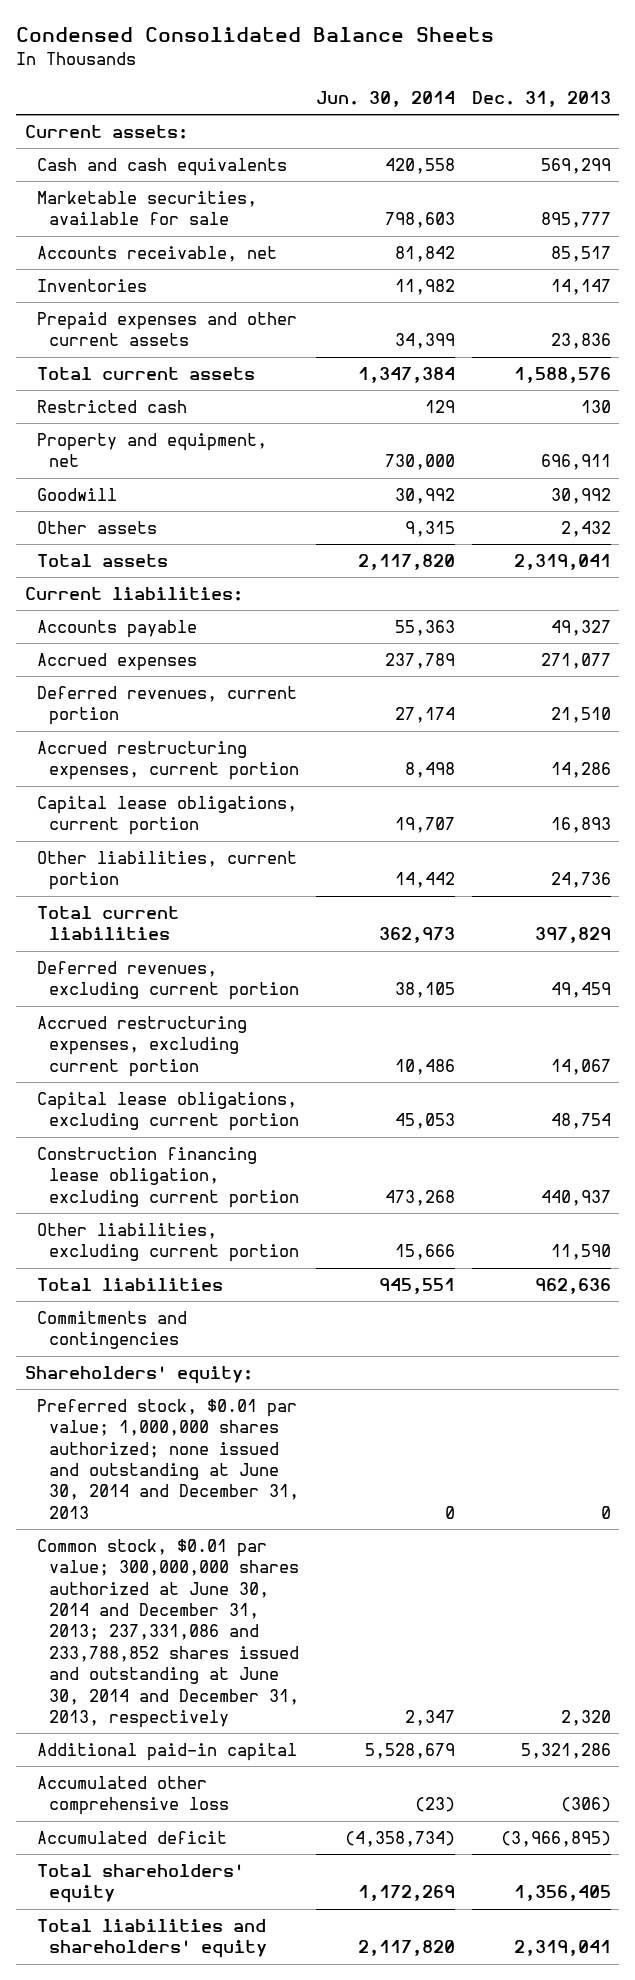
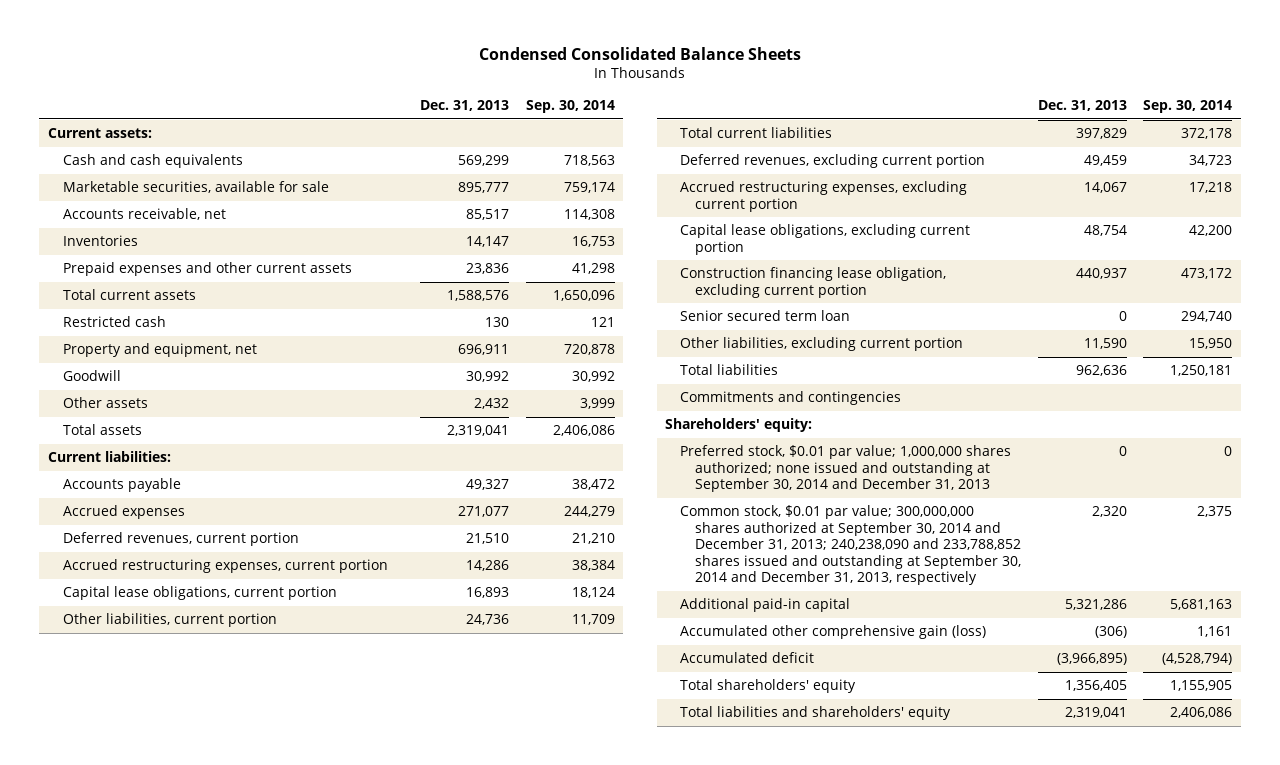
[315,91,455,108] Jun. 30, 2014 -> none
none -> [525,100,615,114] Sep. 30, 2014
none -> [680,310,851,322] Senior secured term loan
[36,1398,299,1519] Preferred stock, $0.01 par value; 1,000,000 shares authorized; none issued and outstanding at June 30, 2014 and December 31, 2013 -> [680,445,1012,493] Preferred stock, $0.01 par value; 1,000,000 shares authorized; none issued and outstanding at September 30, 2014 and December 31, 2013
[36,1538,299,1729] Common stock, $0.01 par value; 300,000,000 shares authorized at June 30, 2014 and December 31, 2013; 237,331,086 and 233,788,852 shares issued and outstanding at June 30, 2014 and December 31, 2013, respectively -> [680,505,1022,586] Common stock, $0.01 par value; 300,000,000 shares authorized at September 30, 2014 and December 31, 2013; 240,238,090 and 233,788,852 shares issued and outstanding at September 30, 2014 and December 31, 2013, respectively
[36,1775,229,1816] Accumulated other comprehensive loss -> [680,625,987,640] Accumulated other comprehensive gain (loss)

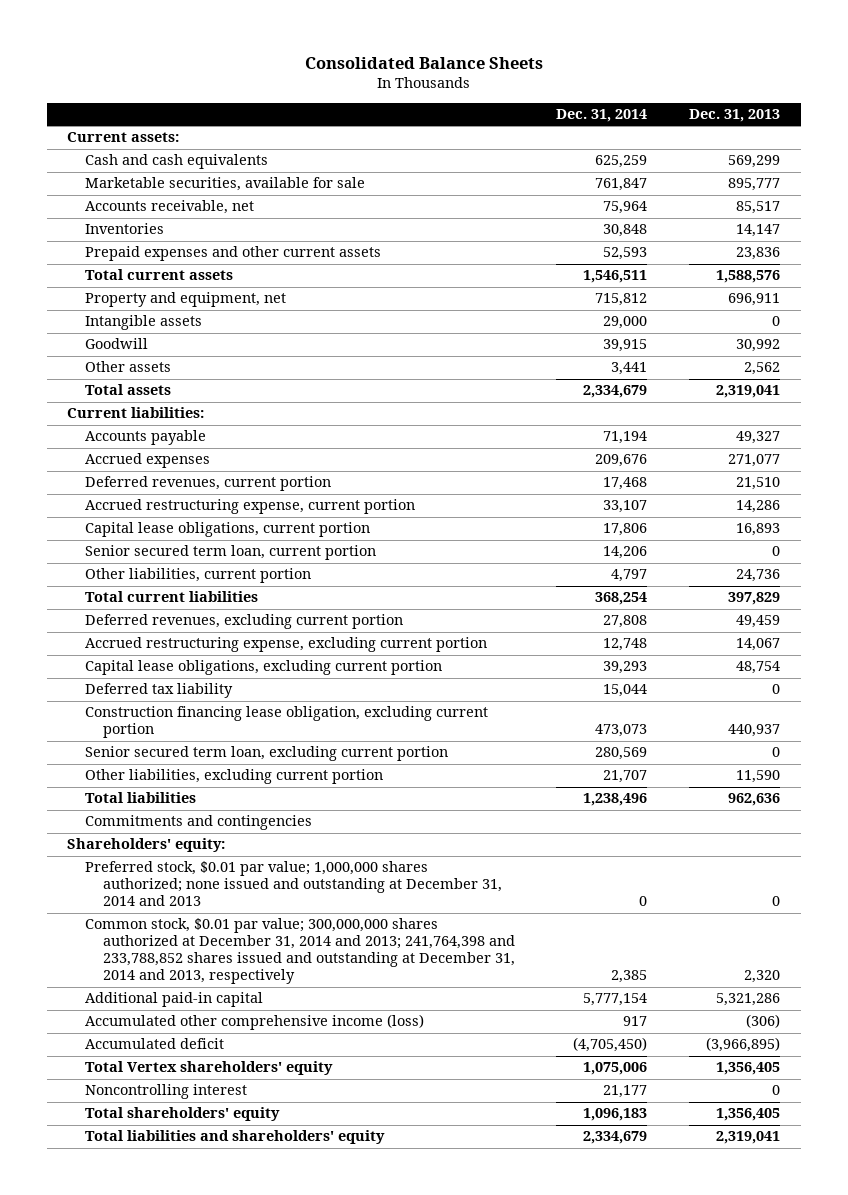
[478,47,801,61] Condensed Consolidated Balance Sheets -> [304,56,543,69] Consolidated Balance Sheets
[525,100,615,114] Sep. 30, 2014 -> none
none -> [556,109,648,123] Dec. 31, 2014
[62,316,166,328] Restricted cash -> none
none -> [84,315,202,331] Intangible assets
[474,398,510,410] 2,432 -> [744,362,781,376] 2,562
[62,559,388,574] Accrued restructuring expenses, current portion -> [84,499,415,515] Accrued restructuring expense, current portion
none -> [84,545,376,561] Senior secured term loan, current portion
[680,181,968,212] Accrued restructuring expenses, excluding current portion -> [84,637,487,653] Accrued restructuring expense, excluding current portion
none -> [84,683,233,699] Deferred tax liability
[680,310,851,322] Senior secured term loan -> [84,746,448,762] Senior secured term loan, excluding current portion
[680,445,1012,493] Preferred stock, $0.01 par value; 1,000,000 shares authorized; none issued and outstanding at September 30, 2014 and December 31, 2013 -> [84,861,502,907] Preferred stock, $0.01 par value; 1,000,000 shares authorized; none issued and outstanding at December 31, 2014 and 2013
[680,505,1022,586] Common stock, $0.01 par value; 300,000,000 shares authorized at September 30, 2014 and December 31, 2013; 240,238,090 and 233,788,852 shares issued and outstanding at September 30, 2014 and December 31, 2013, respectively -> [84,918,515,985] Common stock, $0.01 par value; 300,000,000 shares authorized at December 31, 2014 and 2013; 241,764,398 and 233,788,852 shares issued and outstanding at December 31, 2014 and 2013, respectively
[680,625,987,640] Accumulated other comprehensive gain (loss) -> [84,1014,424,1031] Accumulated other comprehensive income (loss)
none -> [84,1061,333,1076] Total Vertex shareholders' equity
none -> [84,1084,247,1100] Noncontrolling interest

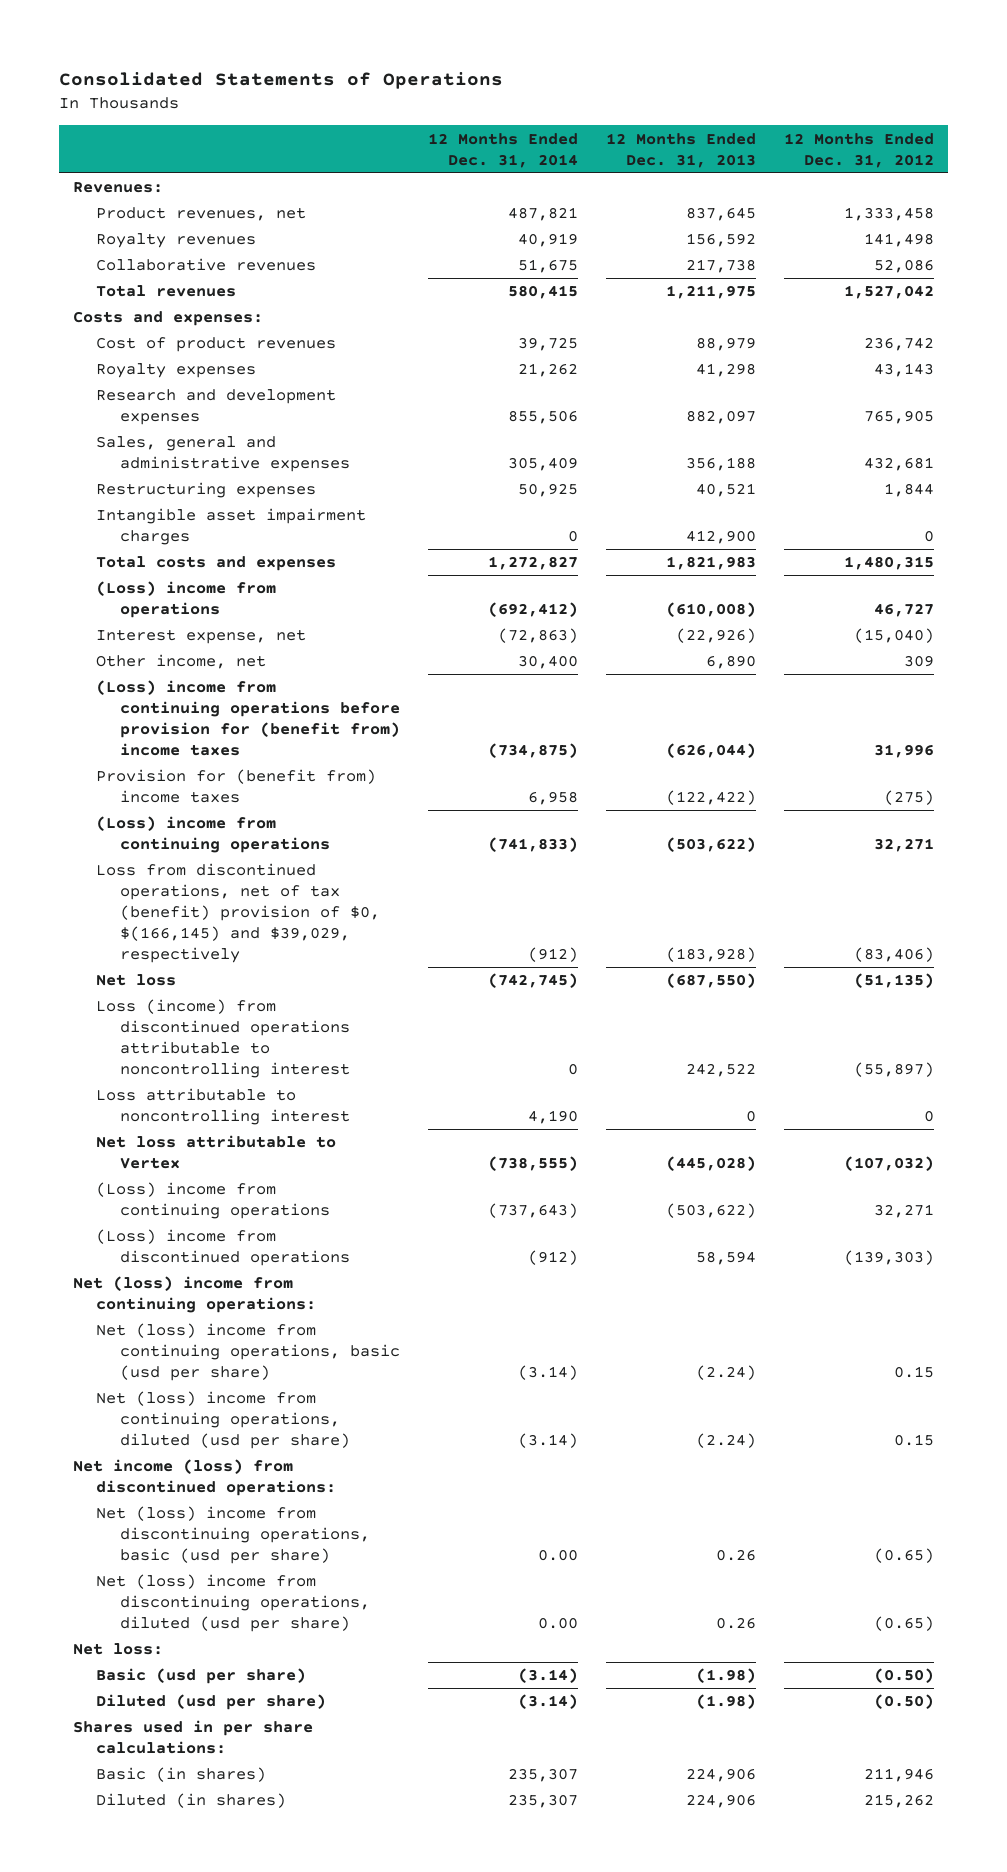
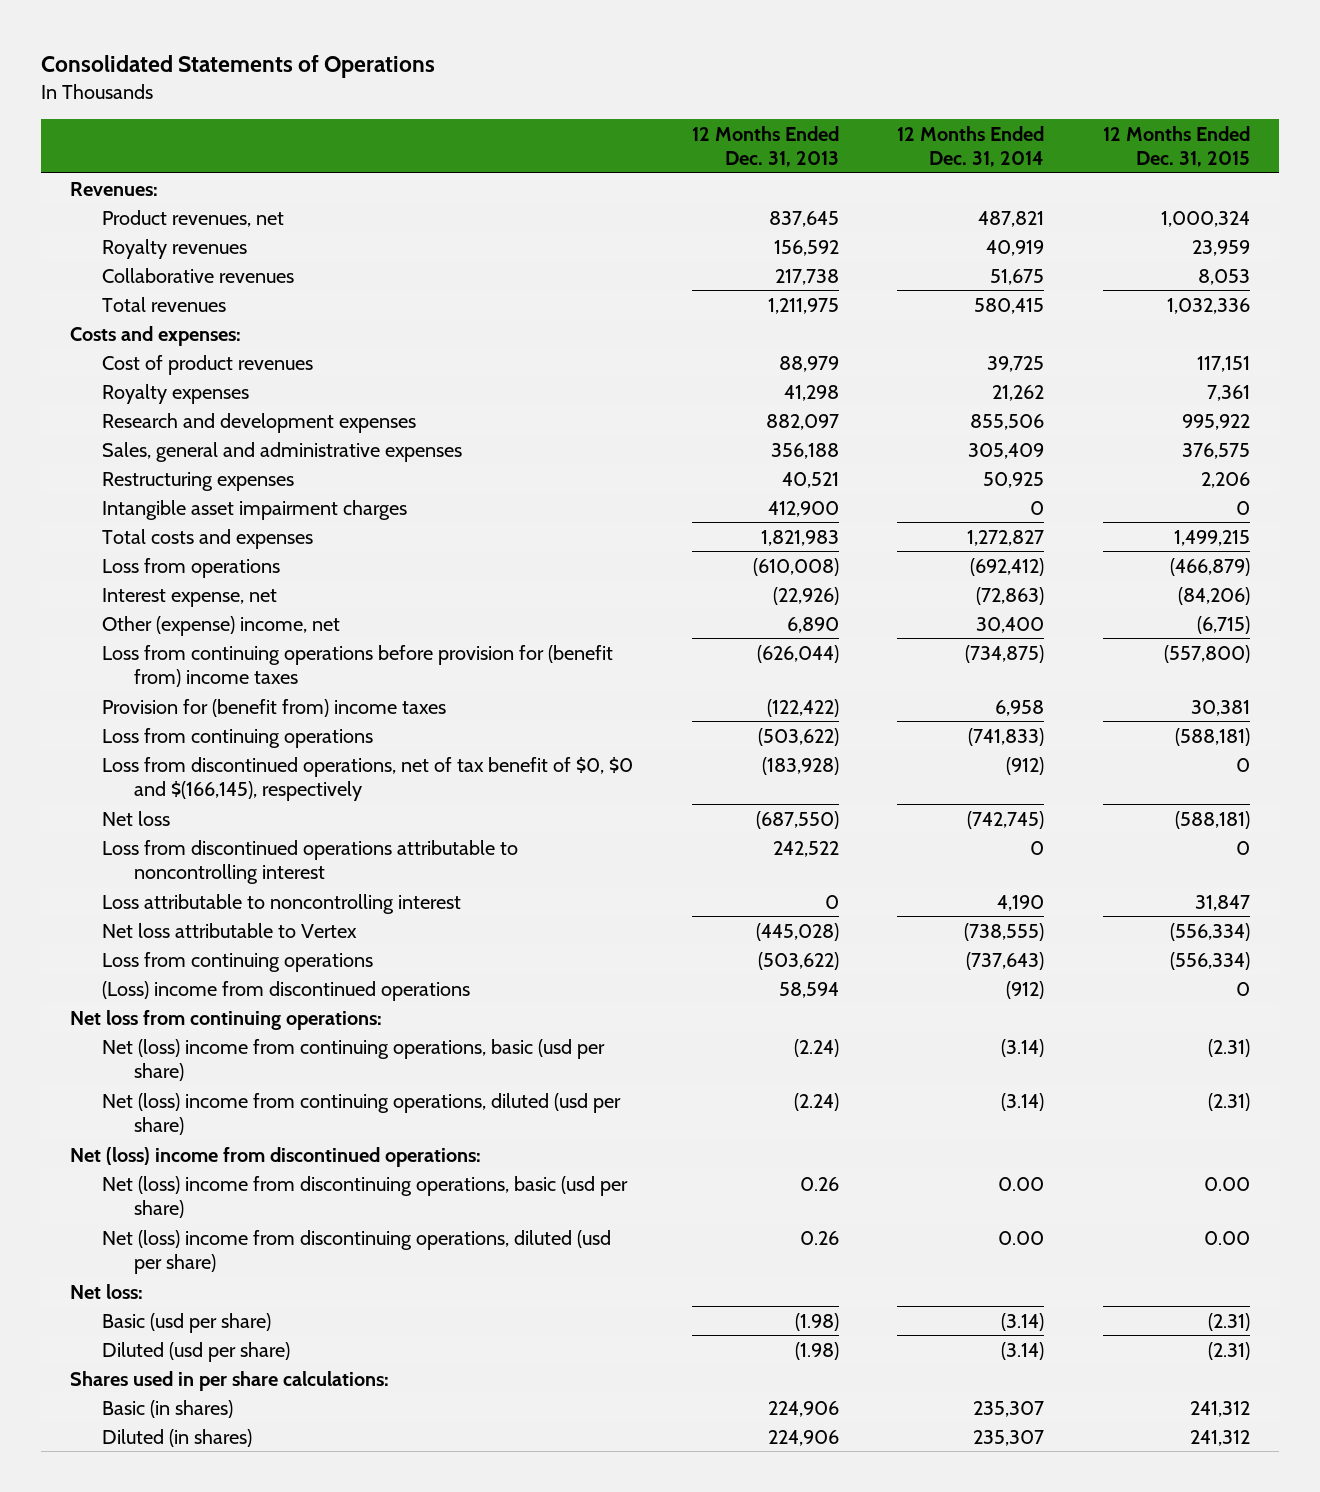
[783,132,934,168] 12 Months Ended Dec. 31, 2012 -> none
none -> [1102,125,1250,168] 12 Months Ended Dec. 31, 2015
[96,581,277,619] (Loss) income from operations -> [102,557,281,578] Loss from operations
[96,654,267,670] Other income, net -> [102,615,341,636] Other (expense) income, net
[96,680,400,756] (Loss) income from continuing operations before provision for (benefit from) income taxes -> [102,644,614,688] Loss from continuing operations before provision for (benefit from) income taxes
[96,816,330,854] (Loss) income from continuing operations -> [102,727,374,748] Loss from continuing operations
[96,863,380,963] Loss from discontinued operations, net of tax (benefit) provision of $0, $(166,145) and $39,029, respectively -> [102,756,634,802] Loss from discontinued operations, net of tax benefit of $0, $0 and $(166,145), respectively
[96,999,350,1078] Loss (income) from discontinued operations attributable to noncontrolling interest -> [102,839,519,885] Loss from discontinued operations attributable to noncontrolling interest
[96,1182,330,1220] (Loss) income from continuing operations -> [102,951,374,972] Loss from continuing operations
[72,1276,317,1314] Net (loss) income from continuing operations: -> [70,1009,383,1030] Net loss from continuing operations:
[72,1459,337,1497] Net income (loss) from discontinued operations: -> [70,1146,482,1167] Net (loss) income from discontinued operations:

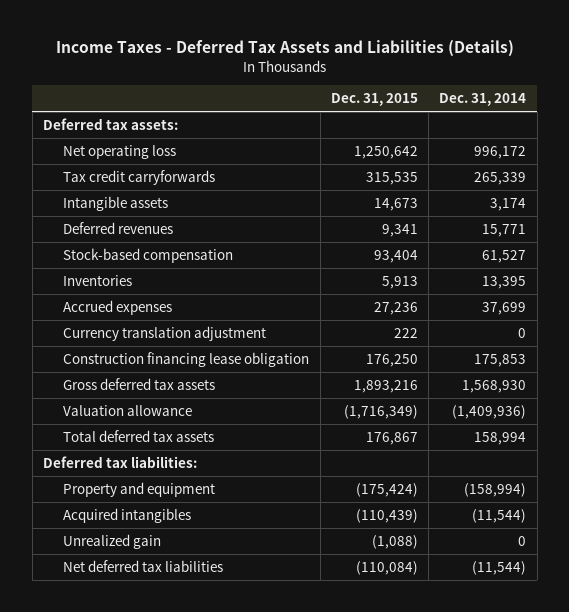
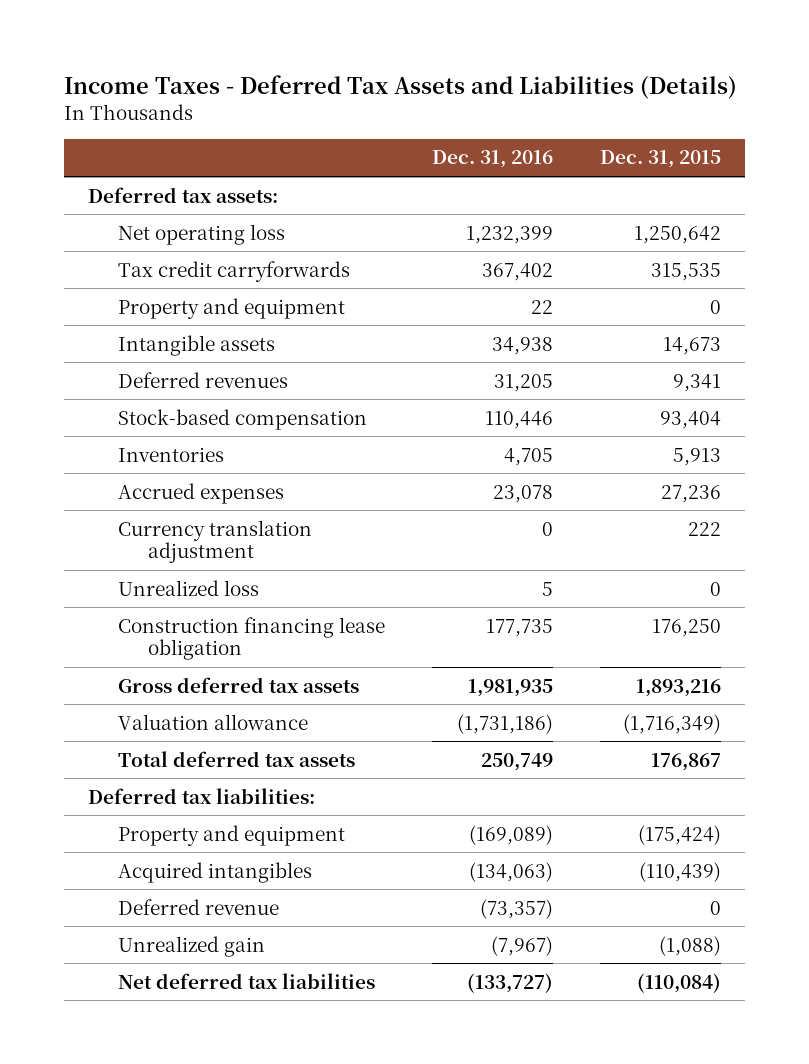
[439,93,527,107] Dec. 31, 2014 -> none
none -> [432,150,554,169] Dec. 31, 2016
none -> [117,297,345,319] Property and equipment
none -> [117,579,259,596] Unrealized loss
none -> [117,898,279,915] Deferred revenue

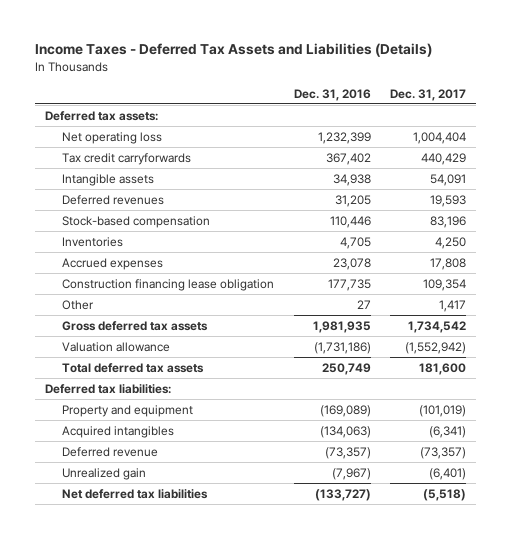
[600,150,722,169] Dec. 31, 2015 -> none
none -> [390,88,467,101] Dec. 31, 2017
[117,297,345,319] Property and equipment -> none
[117,519,312,564] Currency translation adjustment -> none
[117,579,259,596] Unrealized loss -> none
none -> [62,299,95,310] Other

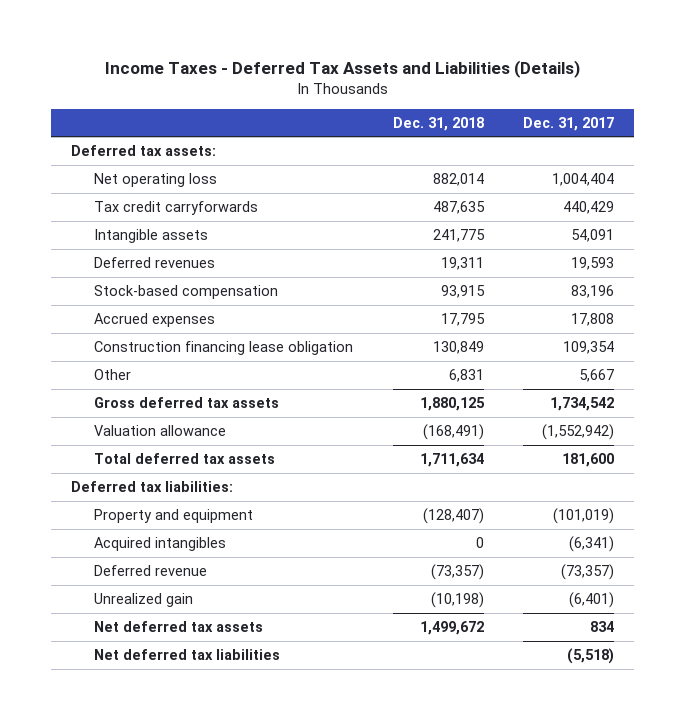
[293,88,371,101] Dec. 31, 2016 -> none
none -> [392,116,484,131] Dec. 31, 2018
[62,236,124,247] Inventories -> none
[439,299,467,312] 1,417 -> [579,369,615,383] 5,667
none -> [94,621,264,633] Net deferred tax assets

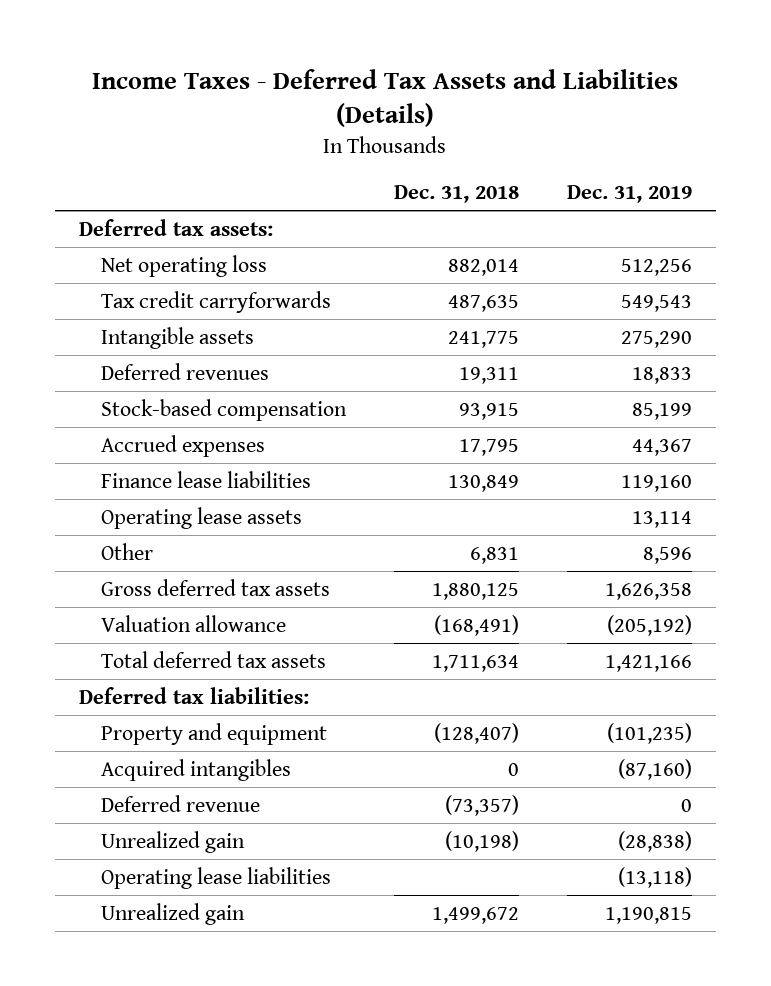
[523,116,615,131] Dec. 31, 2017 -> none
none -> [567,185,693,204] Dec. 31, 2019
[94,341,354,356] Construction financing lease obligation -> [100,470,311,488] Finance lease liabilities
none -> [100,506,302,529] Operating lease assets
[94,649,281,661] Net deferred tax liabilities -> none
none -> [100,866,331,889] Operating lease liabilities
[94,621,264,633] Net deferred tax assets -> [100,902,245,925] Unrealized gain

